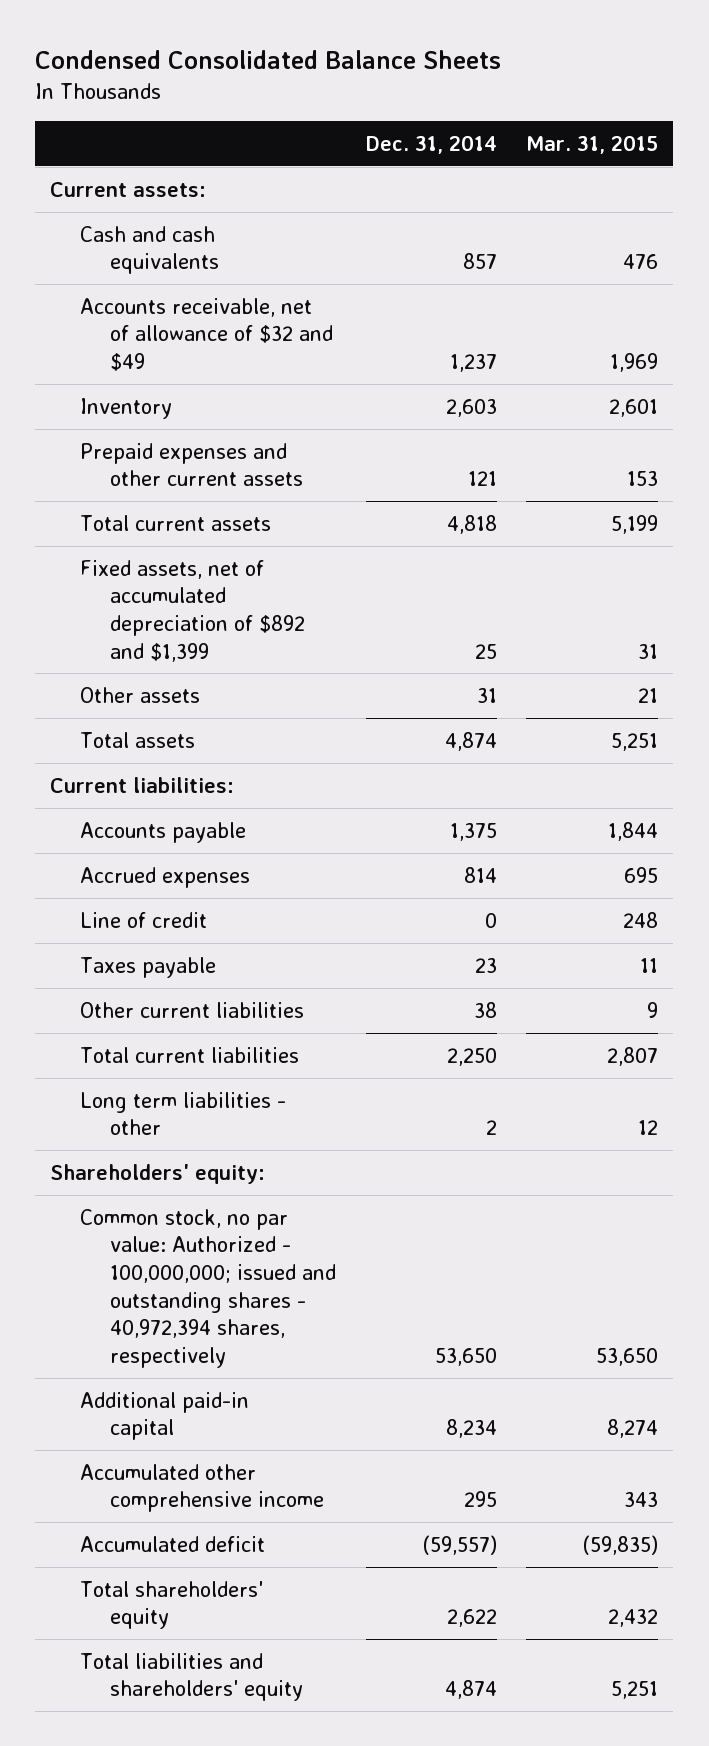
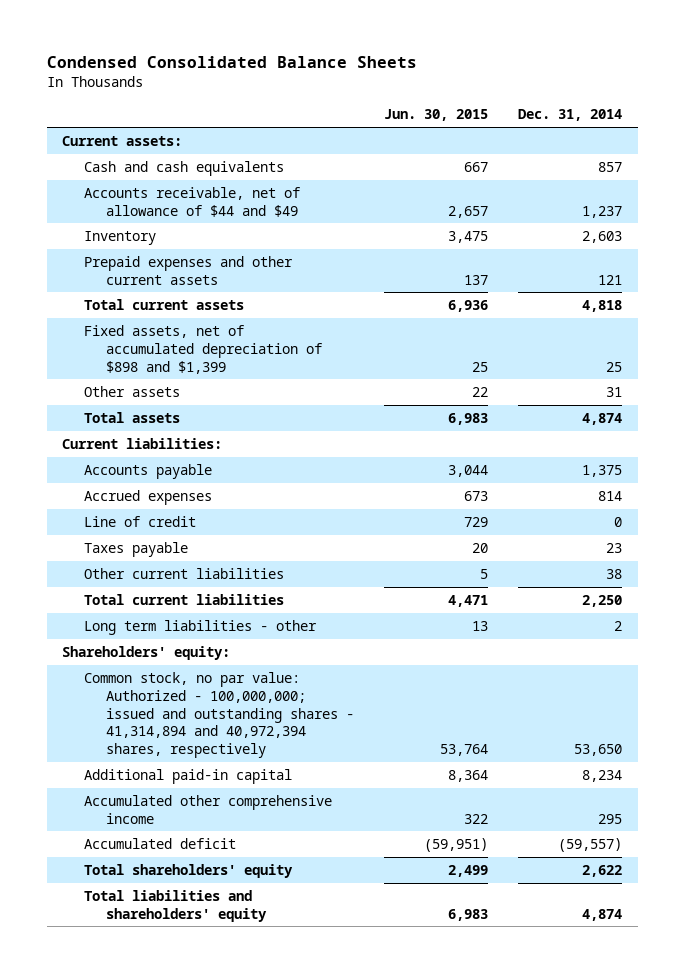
[526,134,659,154] Mar. 31, 2015 -> none
none -> [384,109,489,122] Jun. 30, 2015
[79,297,333,371] Accounts receivable, net of allowance of $32 and $49 -> [83,186,300,217] Accounts receivable, net of allowance of $44 and $49
[79,559,305,662] Fixed assets, net of accumulated depreciation of $892 and $1,399 -> [83,324,322,374] Fixed assets, net of accumulated depreciation of $898 and $1,399
[79,1208,336,1368] Common stock, no par value: Authorized - 100,000,000; issued and outstanding shares - 40,972,394 shares, respectively -> [83,671,354,759] Common stock, no par value: Authorized - 100,000,000; issued and outstanding shares - 41,314,894 and 40,972,394 shares, respectively

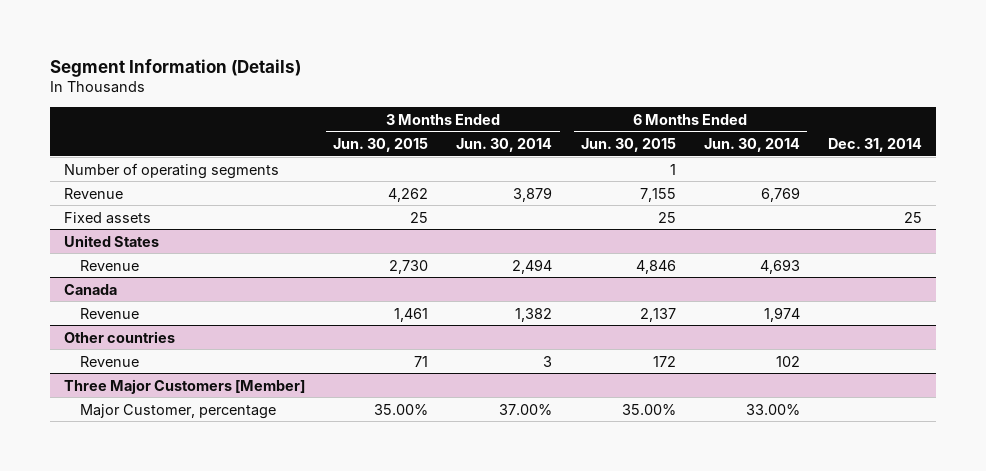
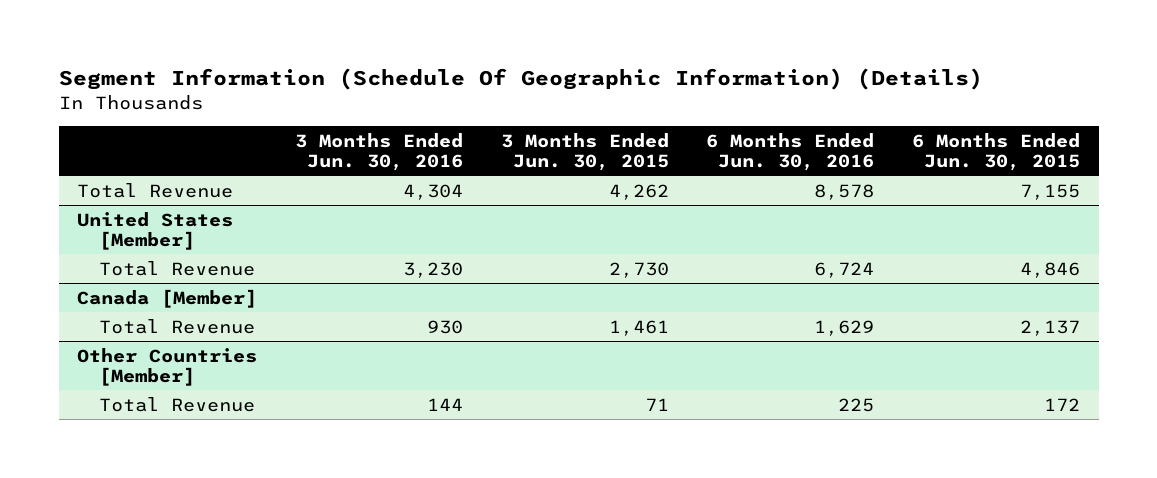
[49,58,301,77] Segment Information (Details) -> [58,68,983,91] Segment Information (Schedule Of Geographic Information) (Details)
[456,138,553,153] Jun. 30, 2014 -> none
[703,138,800,153] Jun. 30, 2014 -> none
[828,138,923,153] Dec. 31, 2014 -> none
none -> [295,132,464,172] 3 Months Ended Jun. 30, 2016
none -> [706,132,875,172] 6 Months Ended Jun. 30, 2016
[63,162,279,179] Number of operating segments -> none
[63,211,151,224] Fixed assets -> none
[63,378,305,394] Three Major Customers [Member] -> none
[79,403,276,419] Major Customer, percentage -> none
[63,187,123,199] Revenue -> [77,182,234,198] Total Revenue
[63,234,159,247] United States -> [77,211,234,250] United States [Member]
[79,259,139,271] Revenue -> [99,260,256,276] Total Revenue
[63,283,117,295] Canada -> [77,288,258,308] Canada [Member]
[79,307,139,319] Revenue -> [99,318,256,334] Total Revenue
[63,330,175,343] Other countries -> [77,347,258,386] Other Countries [Member]
[79,355,139,367] Revenue -> [99,396,256,412] Total Revenue

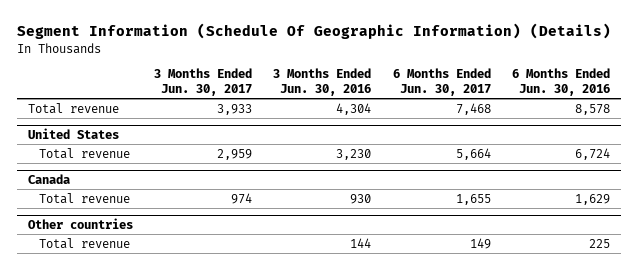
[500,132,669,172] 3 Months Ended Jun. 30, 2015 -> none
[912,132,1081,172] 6 Months Ended Jun. 30, 2015 -> none
none -> [154,68,253,97] 3 Months Ended Jun. 30, 2017
none -> [392,68,491,97] 6 Months Ended Jun. 30, 2017
[77,182,234,198] Total Revenue -> [27,102,119,114] Total revenue
[77,211,234,250] United States [Member] -> [27,127,119,139] United States
[99,260,256,276] Total Revenue -> [39,147,131,159] Total revenue
[77,288,258,308] Canada [Member] -> [27,173,70,184] Canada
[99,318,256,334] Total Revenue -> [39,192,131,204] Total revenue
[77,347,258,386] Other Countries [Member] -> [27,217,133,229] Other countries
[99,396,256,412] Total Revenue -> [39,237,131,249] Total revenue

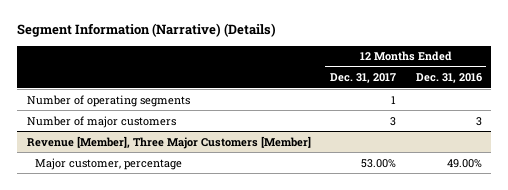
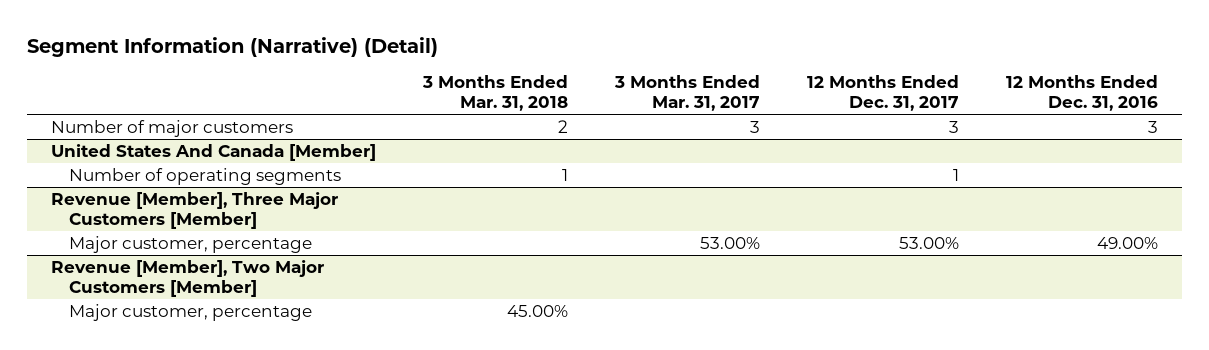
[16,23,276,38] Segment Information (Narrative) (Details) -> [27,37,439,58] Segment Information (Narrative) (Detail)
none -> [421,75,568,111] 3 Months Ended Mar. 31, 2018
none -> [613,75,760,111] 3 Months Ended Mar. 31, 2017
[26,94,190,107] Number of operating segments -> none
none -> [50,144,376,162] United States And Canada [Member]
none -> [69,168,342,186] Number of operating segments
none -> [50,260,324,297] Revenue [Member], Two Major Customers [Member]
none -> [69,304,313,322] Major customer, percentage

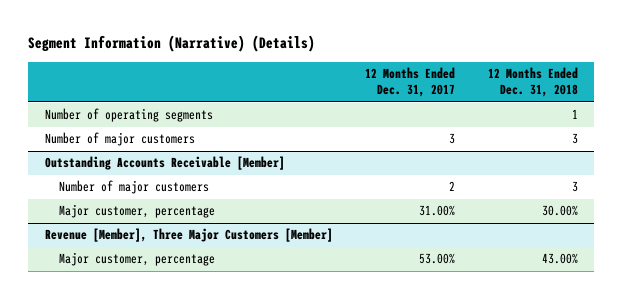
[27,37,439,58] Segment Information (Narrative) (Detail) -> [28,35,316,53] Segment Information (Narrative) (Details)
[421,75,568,111] 3 Months Ended Mar. 31, 2018 -> none
[613,75,760,111] 3 Months Ended Mar. 31, 2017 -> none
[1006,75,1159,111] 12 Months Ended Dec. 31, 2016 -> none
none -> [488,66,579,98] 12 Months Ended Dec. 31, 2018
none -> [44,108,213,123] Number of operating segments
[50,144,376,162] United States And Canada [Member] -> none
[69,168,342,186] Number of operating segments -> none
none -> [44,156,285,171] Outstanding Accounts Receivable [Member]
none -> [59,180,210,195] Number of major customers
none -> [59,204,216,219] Major customer, percentage
[50,260,324,297] Revenue [Member], Two Major Customers [Member] -> none
[69,304,313,322] Major customer, percentage -> none

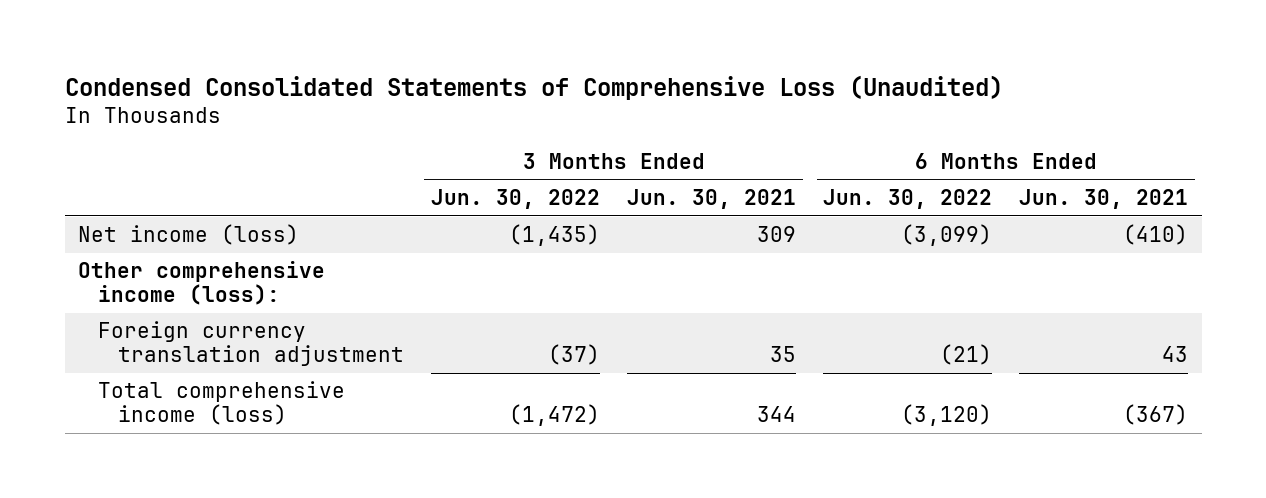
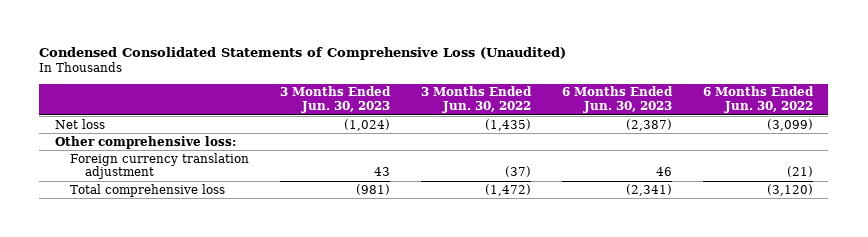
[627,189,797,210] Jun. 30, 2021 -> none
[1019,189,1189,210] Jun. 30, 2021 -> none
none -> [280,86,392,114] 3 Months Ended Jun. 30, 2023
none -> [562,86,674,114] 6 Months Ended Jun. 30, 2023
[78,224,300,246] Net income (loss) -> [54,118,105,129] Net loss
[78,261,326,306] Other comprehensive income (loss): -> [54,135,236,149] Other comprehensive loss:
[98,381,346,426] Total comprehensive income (loss) -> [70,183,226,197] Total comprehensive loss

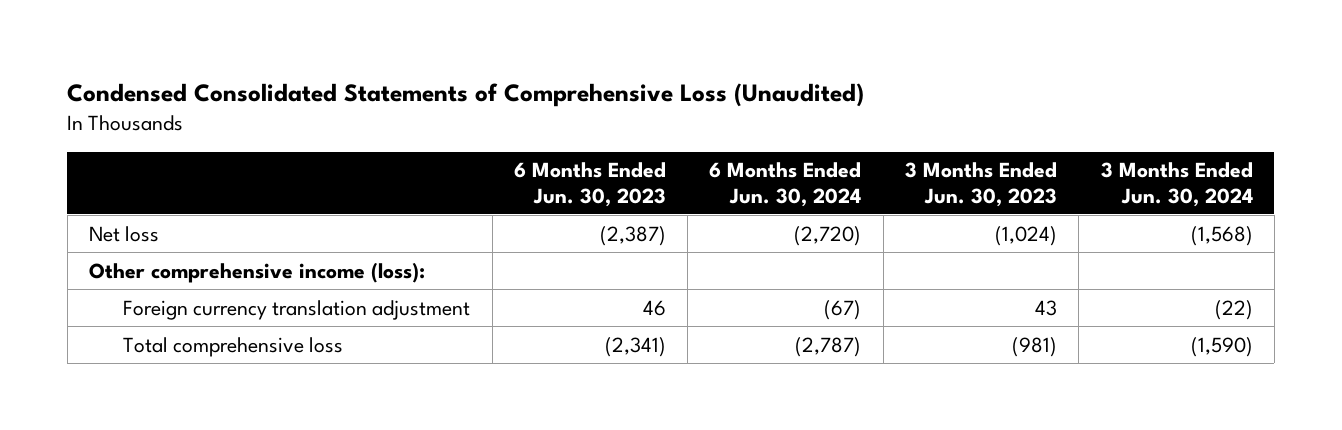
[421,86,533,114] 3 Months Ended Jun. 30, 2022 -> none
[702,86,814,114] 6 Months Ended Jun. 30, 2022 -> none
none -> [709,162,862,207] 6 Months Ended Jun. 30, 2024
none -> [1100,162,1253,207] 3 Months Ended Jun. 30, 2024
[54,135,236,149] Other comprehensive loss: -> [89,261,426,283] Other comprehensive income (loss):

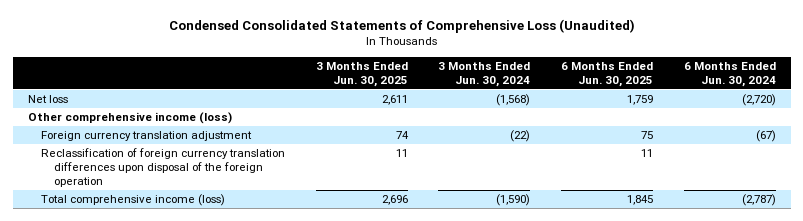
[513,162,666,207] 6 Months Ended Jun. 30, 2023 -> none
[905,162,1058,207] 3 Months Ended Jun. 30, 2023 -> none
none -> [315,61,408,87] 3 Months Ended Jun. 30, 2025
none -> [560,61,653,87] 6 Months Ended Jun. 30, 2025
[89,261,426,283] Other comprehensive income (loss): -> [27,111,232,124] Other comprehensive income (loss)
none -> [41,147,286,188] Reclassification of foreign currency translation differences upon disposal of the foreign operation
[123,336,344,357] Total comprehensive loss -> [41,193,226,206] Total comprehensive income (loss)

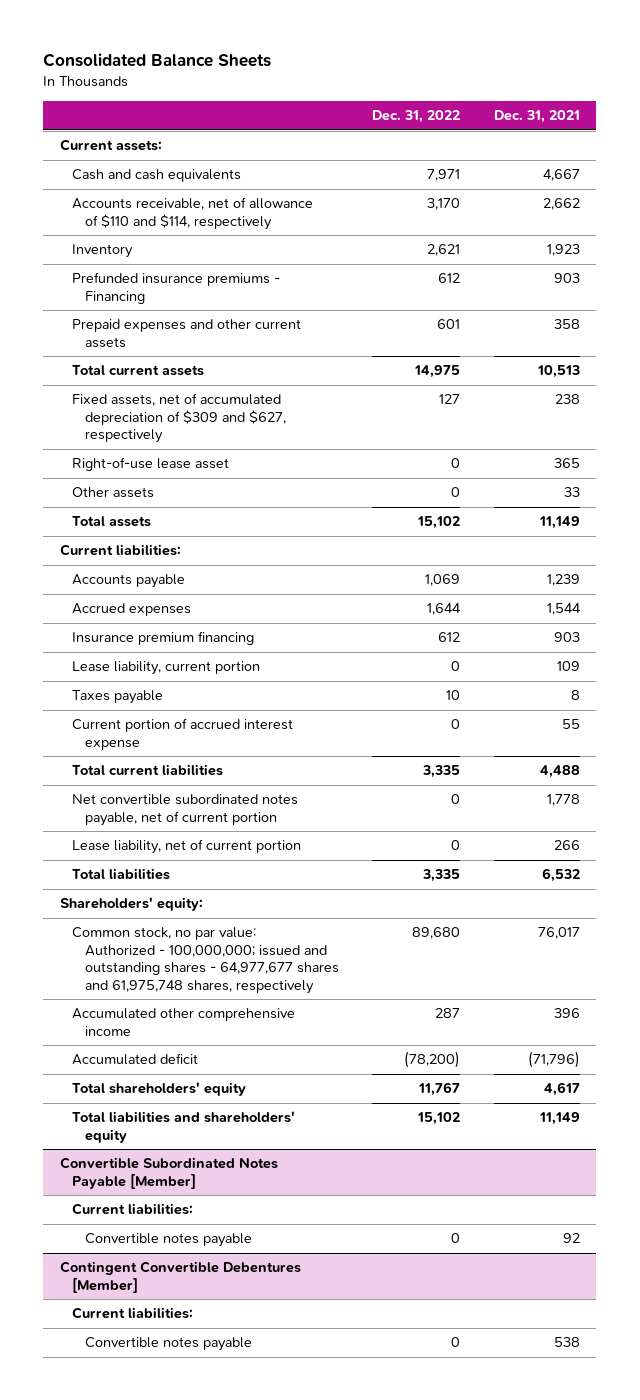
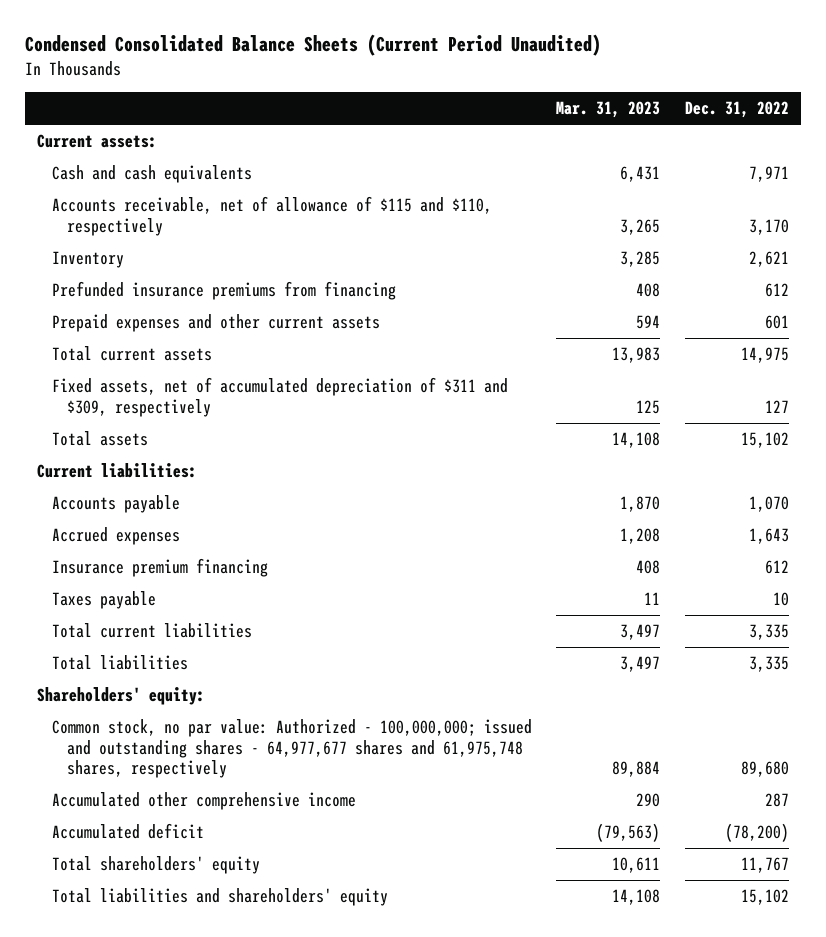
[43,53,272,68] Consolidated Balance Sheets -> [24,34,601,57] Condensed Consolidated Balance Sheets (Current Period Unaudited)
[493,110,580,124] Dec. 31, 2021 -> none
none -> [556,101,661,119] Mar. 31, 2023
[72,197,314,230] Accounts receivable, net of allowance of $110 and $114, respectively -> [51,196,492,236] Accounts receivable, net of allowance of $115 and $110, respectively
[72,272,281,304] Prefunded insurance premiums - Financing -> [51,281,396,301] Prefunded insurance premiums from financing
[72,457,230,472] Right-of-use lease asset -> none
[72,487,155,499] Other assets -> none
[72,393,286,444] Fixed assets, net of accumulated depreciation of $309 and $627, respectively -> [51,377,508,417] Fixed assets, net of accumulated depreciation of $311 and $309, respectively
[425,574,461,587] 1,069 -> [748,496,789,513] 1,070
[427,603,462,616] 1,644 -> [748,528,789,545] 1,643
[72,661,261,676] Lease liability, current portion -> none
[72,718,294,750] Current portion of accrued interest expense -> none
[72,794,299,826] Net convertible subordinated notes payable, net of current portion -> none
[72,839,302,855] Lease liability, net of current portion -> none
[60,1157,279,1189] Convertible Subordinated Notes Payable [Member] -> none
[72,1203,194,1216] Current liabilities: -> none
[84,1233,252,1248] Convertible notes payable -> none
[60,1261,302,1293] Contingent Convertible Debentures [Member] -> none
[72,1307,194,1320] Current liabilities: -> none
[84,1337,252,1352] Convertible notes payable -> none

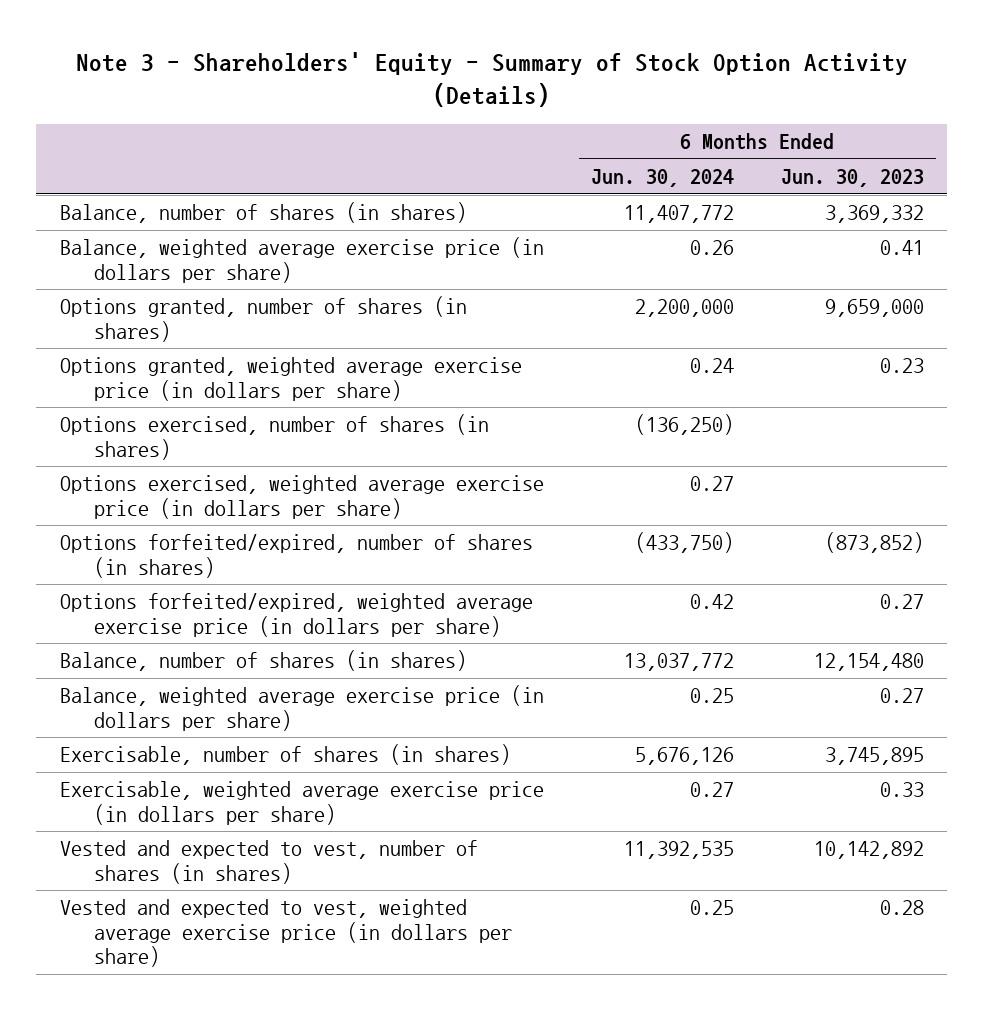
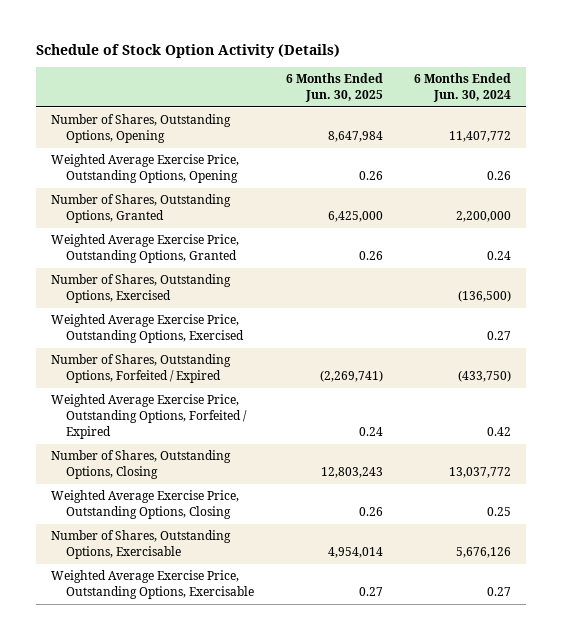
[75,51,908,107] Note 3 - Shareholders' Equity - Summary of Stock Option Activity (Details) -> [35,43,340,58] Schedule of Stock Option Activity (Details)
[780,169,924,188] Jun. 30, 2023 -> none
none -> [285,73,383,102] 6 Months Ended Jun. 30, 2025
[59,840,478,884] Vested and expected to vest, number of shares (in shares) -> none
[59,899,513,968] Vested and expected to vest, weighted average exercise price (in dollars per share) -> none
[59,202,467,224] Balance, number of shares (in shares) -> [51,114,232,144] Number of Shares, Outstanding Options, Opening
[59,237,544,283] Balance, weighted average exercise price (in dollars per share) -> [51,154,240,184] Weighted Average Exercise Price, Outstanding Options, Opening
[59,296,467,342] Options granted, number of shares (in shares) -> [51,194,232,224] Number of Shares, Outstanding Options, Granted
[59,357,522,401] Options granted, weighted average exercise price (in dollars per share) -> [51,234,240,264] Weighted Average Exercise Price, Outstanding Options, Granted
[59,414,489,460] Options exercised, number of shares (in shares) -> [51,274,232,304] Number of Shares, Outstanding Options, Exercised
[634,414,734,436] (136,250) -> [457,290,511,303] (136,500)
[59,475,544,519] Options exercised, weighted average exercise price (in dollars per share) -> [51,314,245,344] Weighted Average Exercise Price, Outstanding Options, Exercised
[59,534,533,578] Options forfeited/expired, number of shares (in shares) -> [51,354,232,384] Number of Shares, Outstanding Options, Forfeited / Expired
[59,593,533,637] Options forfeited/expired, weighted average exercise price (in dollars per share) -> [51,394,248,439] Weighted Average Exercise Price, Outstanding Options, Forfeited / Expired
[59,650,467,672] Balance, number of shares (in shares) -> [51,450,232,480] Number of Shares, Outstanding Options, Closing
[59,685,544,731] Balance, weighted average exercise price (in dollars per share) -> [51,490,240,520] Weighted Average Exercise Price, Outstanding Options, Closing
[59,744,511,766] Exercisable, number of shares (in shares) -> [51,530,232,560] Number of Shares, Outstanding Options, Exercisable
[59,781,544,825] Exercisable, weighted average exercise price (in dollars per share) -> [51,570,255,600] Weighted Average Exercise Price, Outstanding Options, Exercisable

